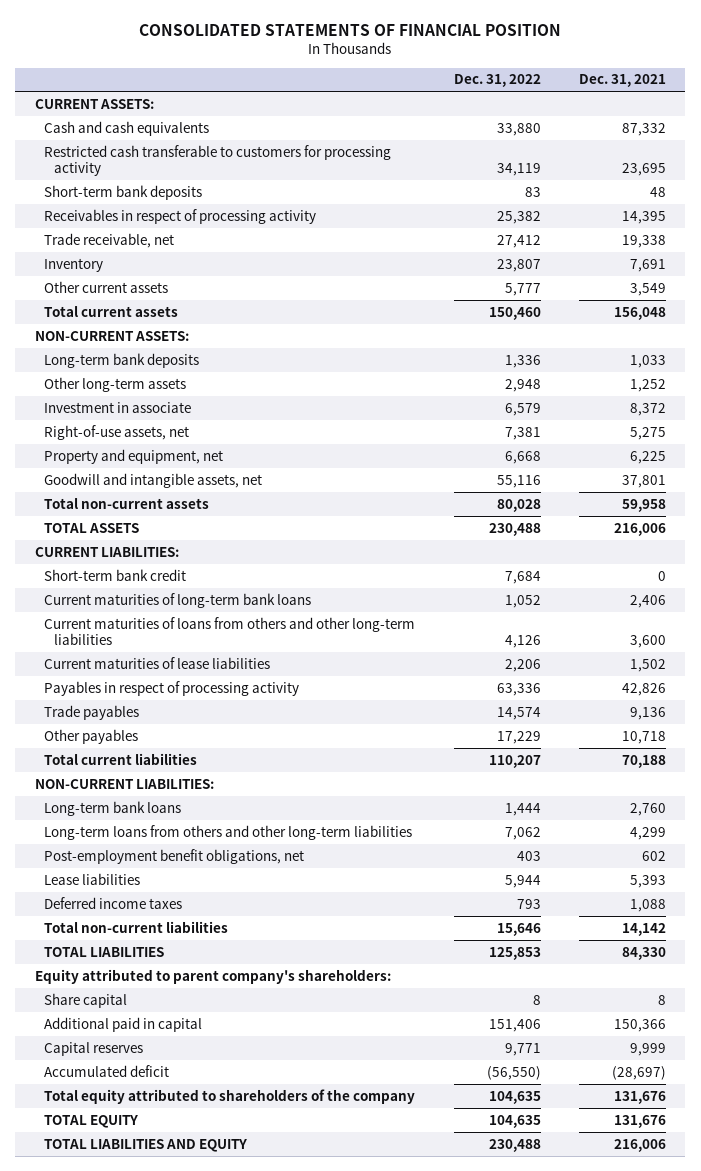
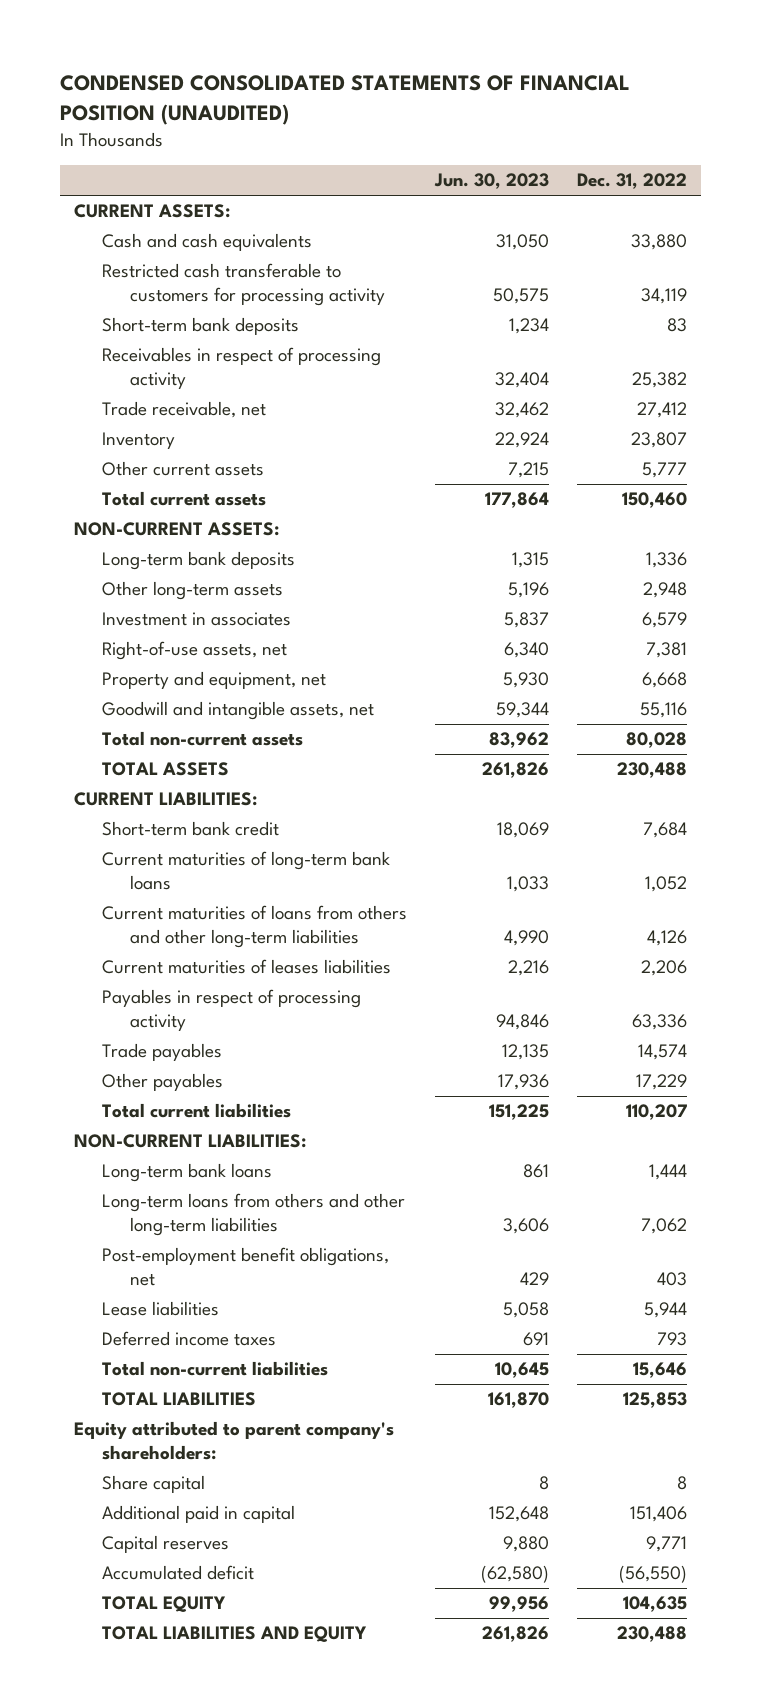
[139,24,562,37] CONSOLIDATED STATEMENTS OF FINANCIAL POSITION -> [60,75,631,125] CONDENSED CONSOLIDATED STATEMENTS OF FINANCIAL POSITION (UNAUDITED)
[579,74,667,88] Dec. 31, 2021 -> none
none -> [434,173,550,190] Jun. 30, 2023
[44,401,192,413] Investment in associate -> [101,612,291,627] Investment in associates
[44,656,271,669] Current maturities of lease liabilities -> [101,959,391,975] Current maturities of leases liabilities
[44,1088,416,1104] Total equity attributed to shareholders of the company -> none

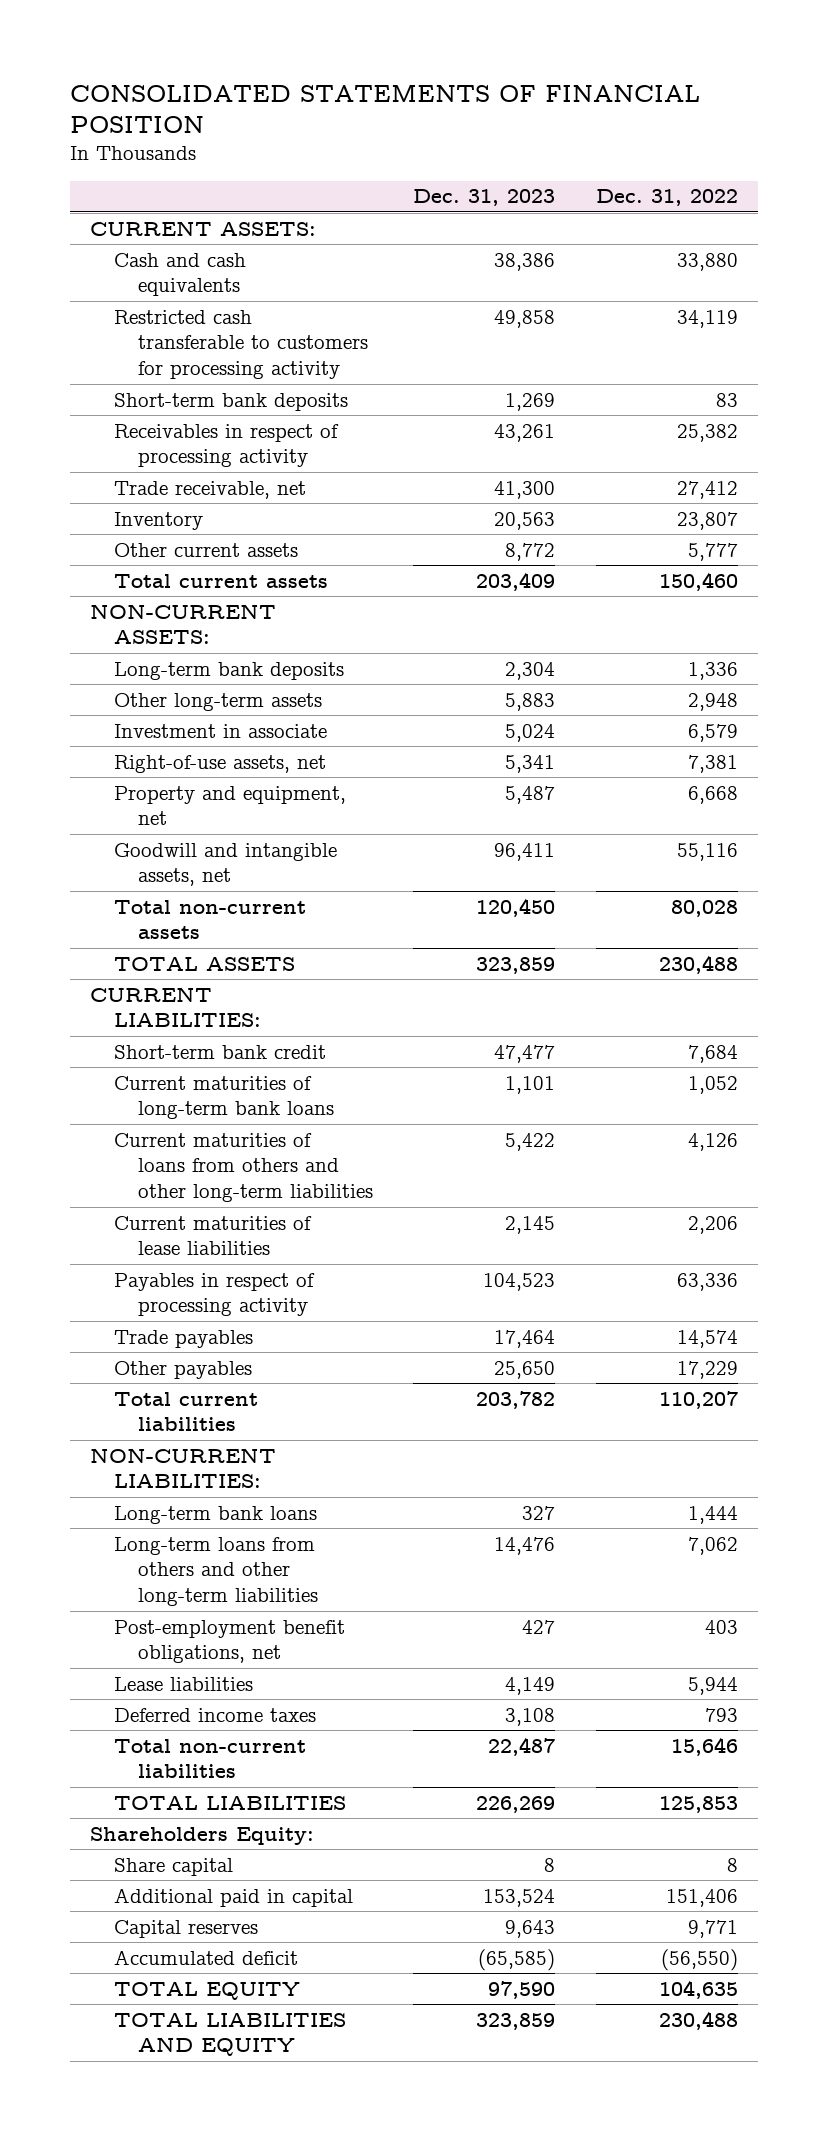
[60,75,631,125] CONDENSED CONSOLIDATED STATEMENTS OF FINANCIAL POSITION (UNAUDITED) -> [70,83,701,134] CONSOLIDATED STATEMENTS OF FINANCIAL POSITION
[434,173,550,190] Jun. 30, 2023 -> none
none -> [413,189,556,207] Dec. 31, 2023
[101,612,291,627] Investment in associates -> [114,723,328,738] Investment in associate
[101,959,391,975] Current maturities of leases liabilities -> [114,1215,313,1256] Current maturities of lease liabilities
[74,1421,395,1461] Equity attributed to parent company's shareholders: -> [90,1826,315,1845] Shareholders Equity:

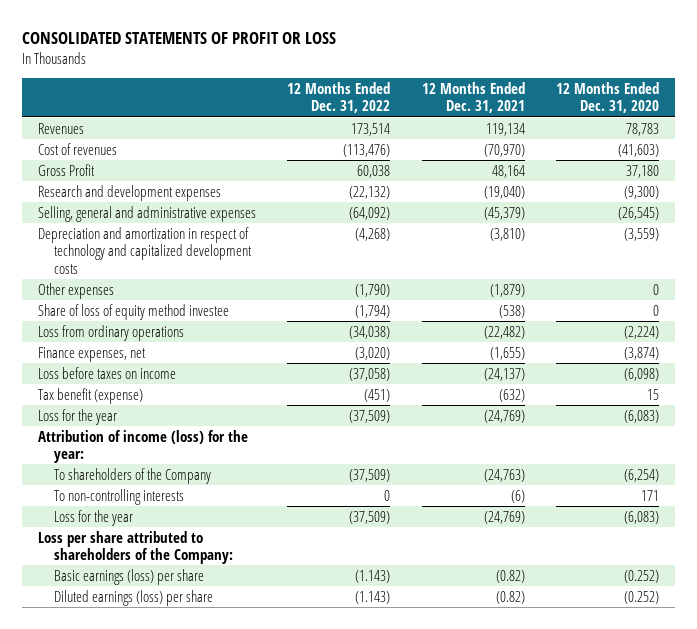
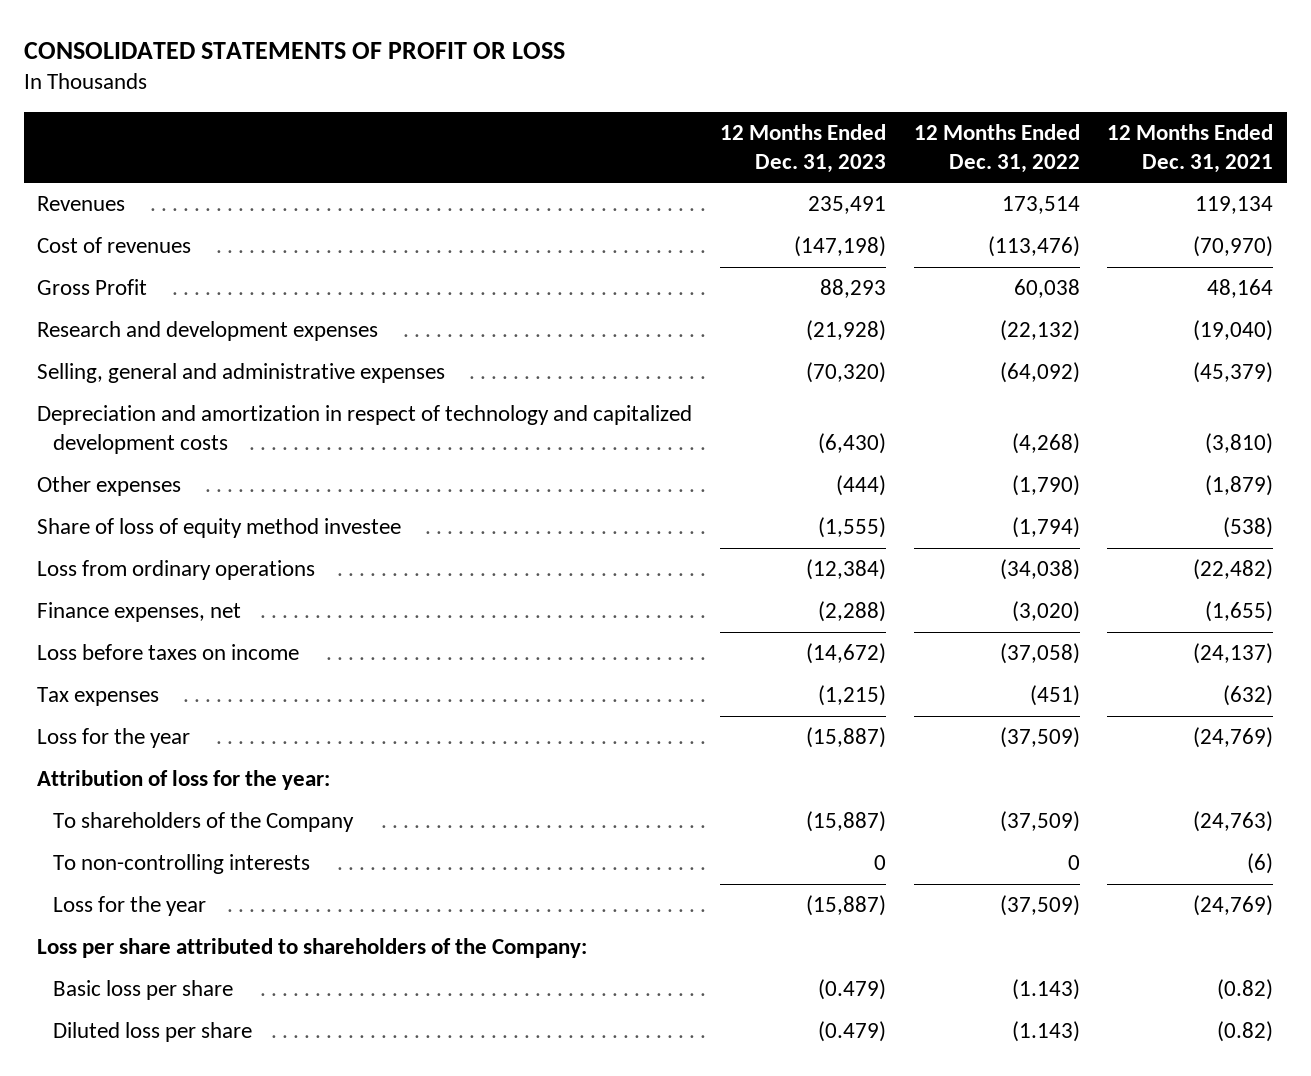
[556,81,660,114] 12 Months Ended Dec. 31, 2020 -> none
none -> [719,123,886,173] 12 Months Ended Dec. 31, 2023
[37,387,143,404] Tax benefit (expense) -> [37,687,160,707] Tax expenses
[37,429,248,464] Attribution of income (loss) for the year: -> [37,770,331,791] Attribution of loss for the year:
[53,568,204,585] Basic earnings (loss) per share -> [53,980,234,1001] Basic loss per share
[53,589,213,606] Diluted earnings (loss) per share -> [53,1022,253,1043] Diluted loss per share

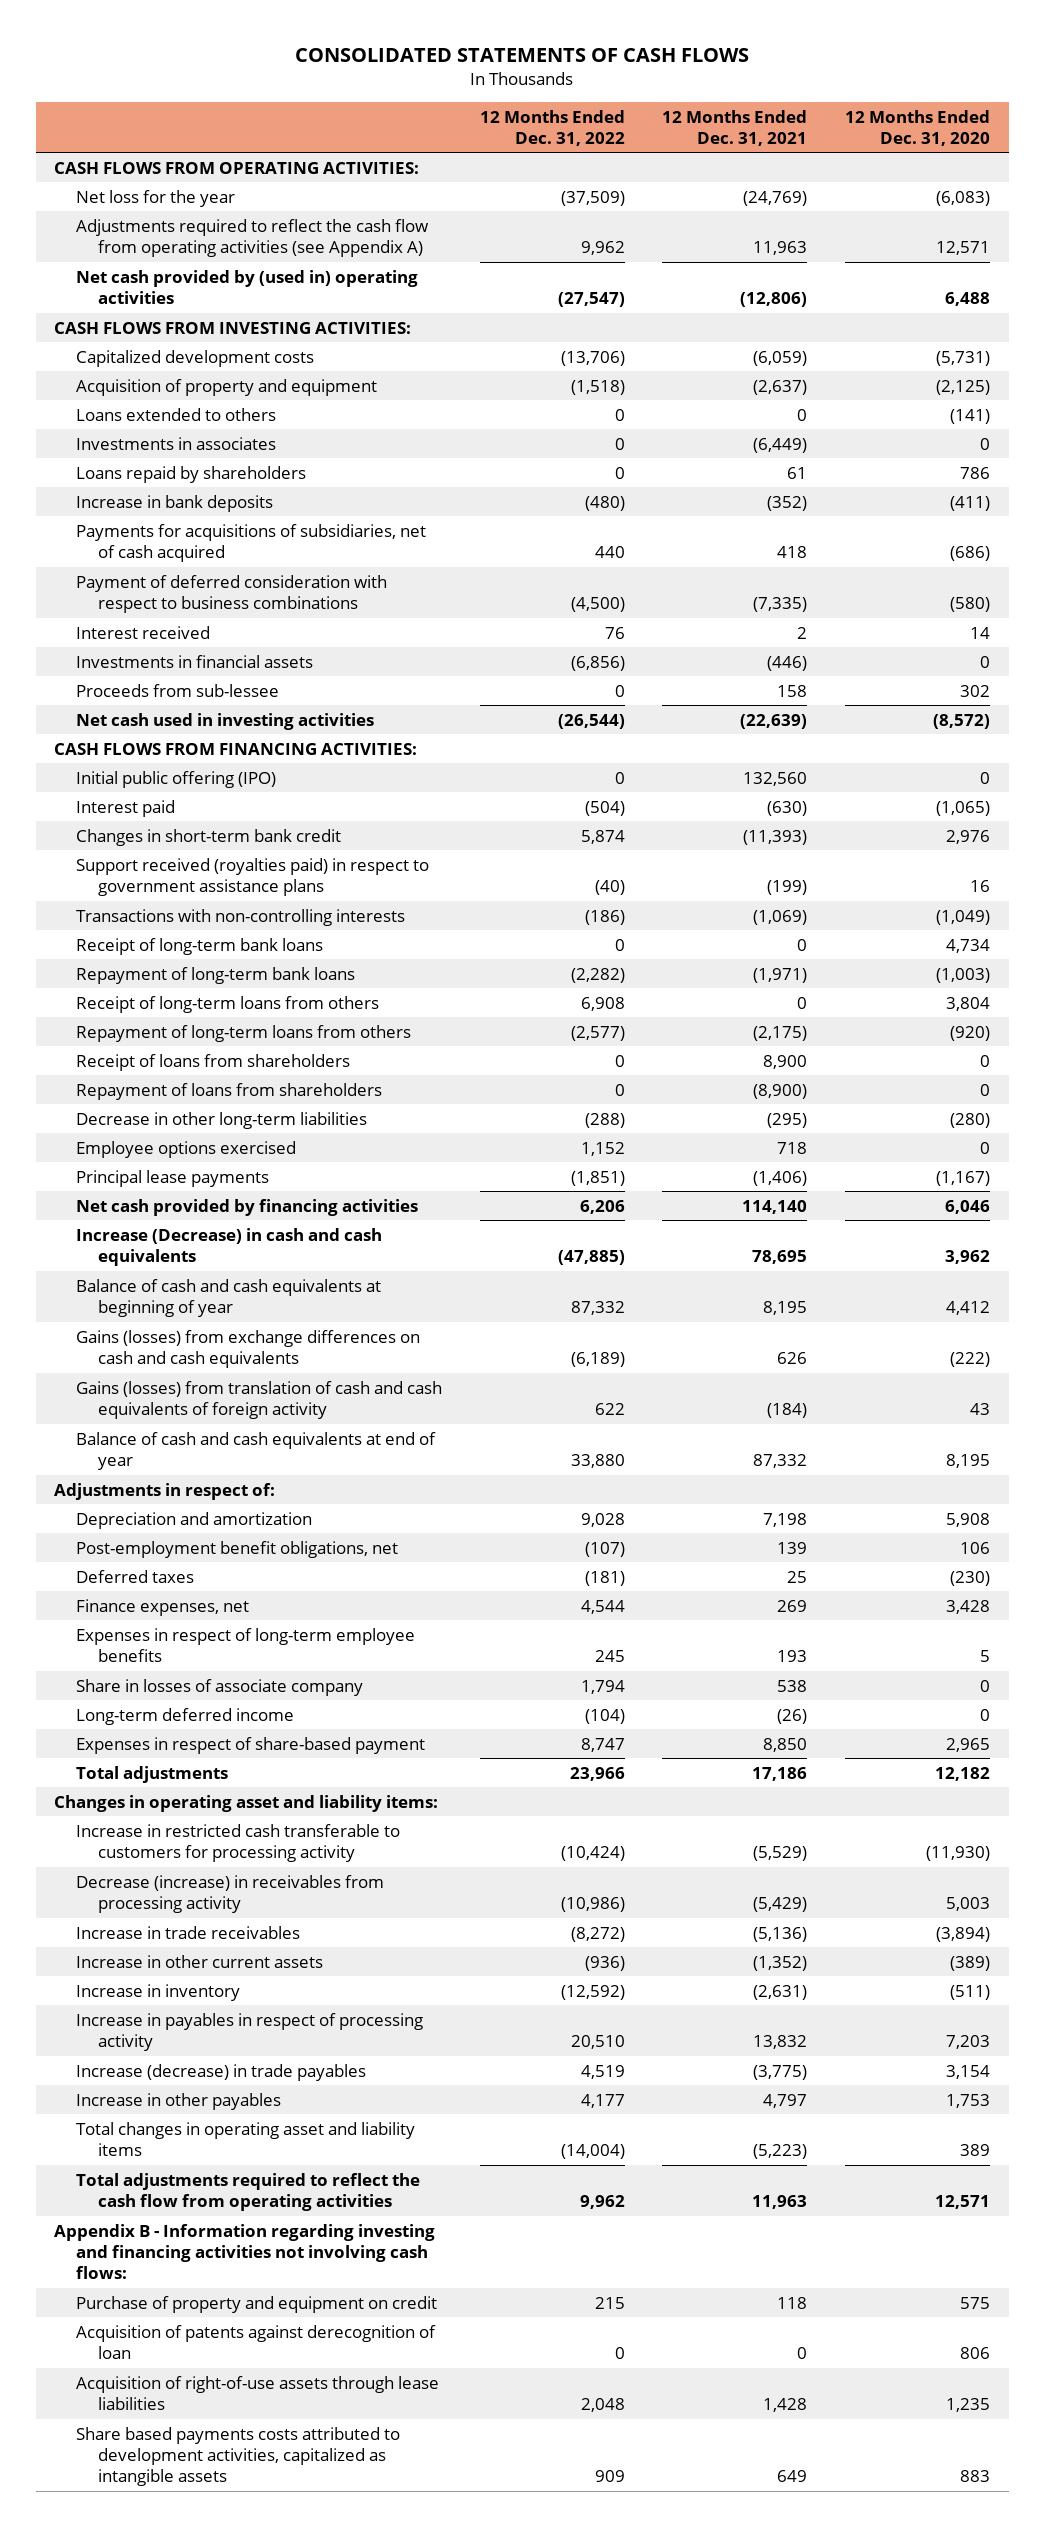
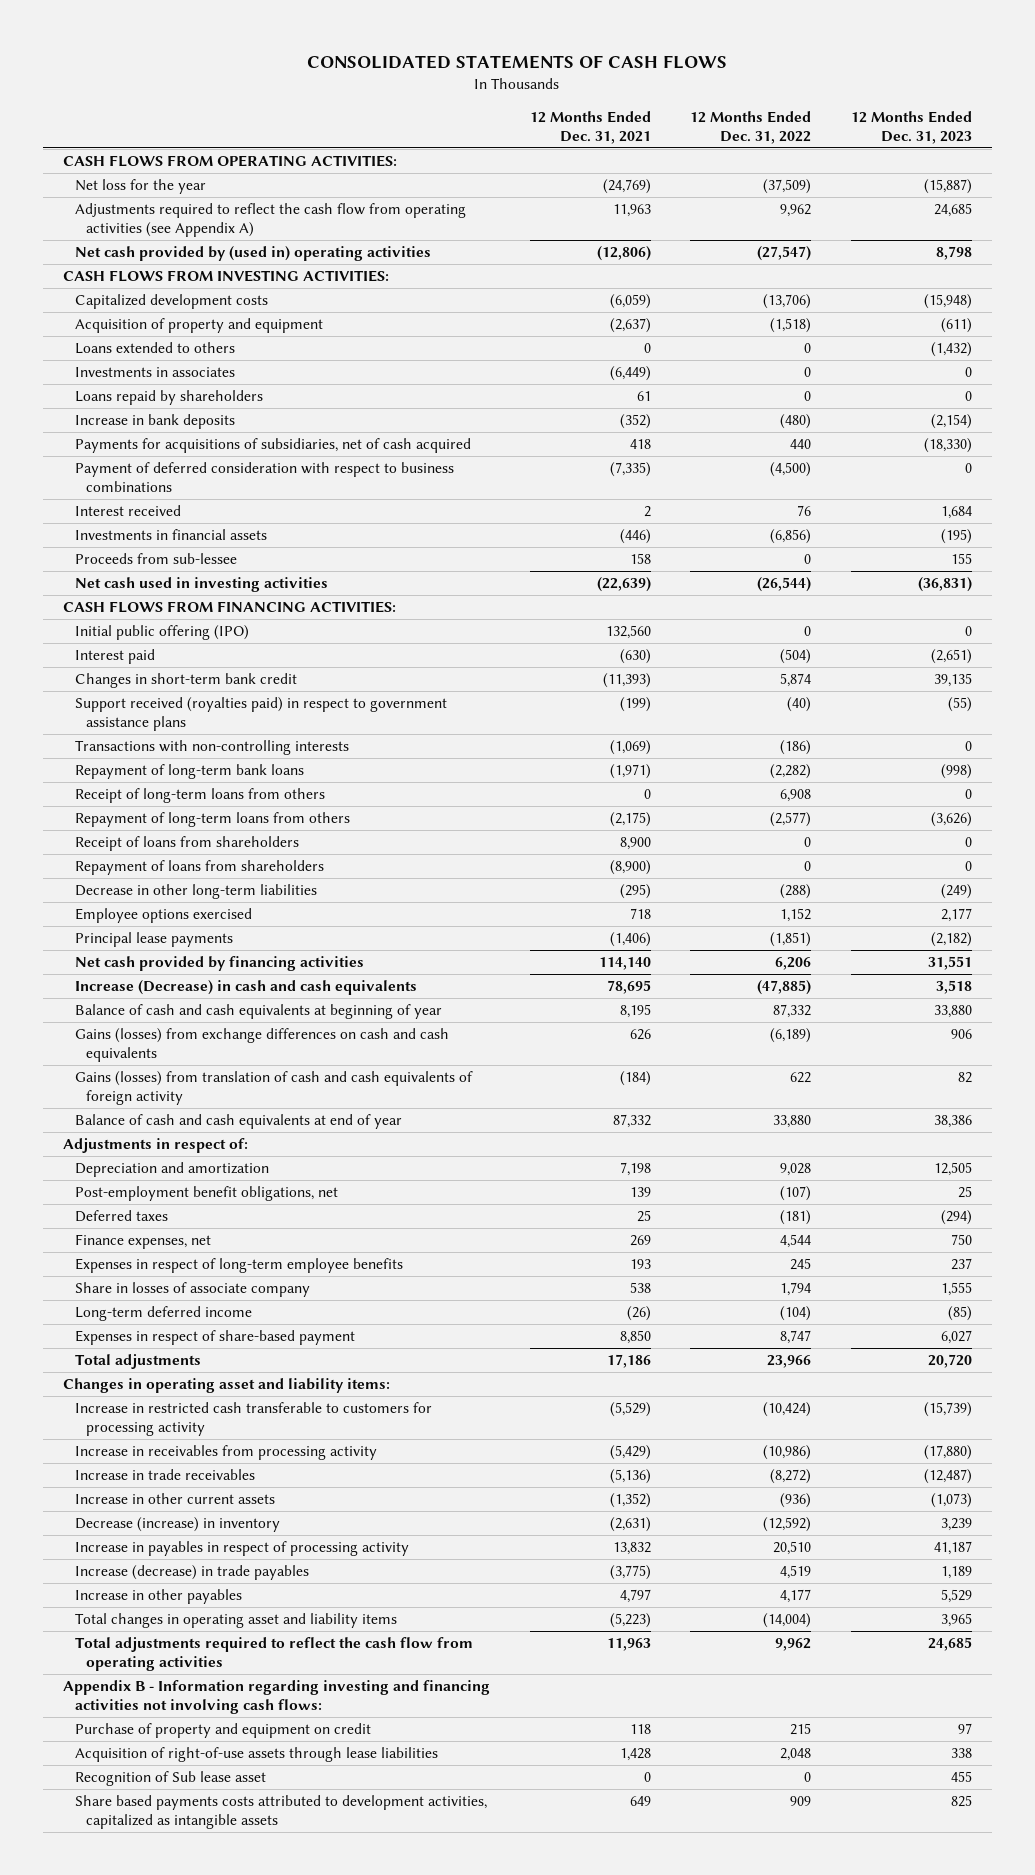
[845,109,991,146] 12 Months Ended Dec. 31, 2020 -> none
none -> [850,110,972,144] 12 Months Ended Dec. 31, 2023
[76,937,324,955] Receipt of long-term bank loans -> none
[76,1874,385,1913] Decrease (increase) in receivables from processing activity -> [74,1445,377,1461] Increase in receivables from processing activity
[76,1983,241,2001] Increase in inventory -> [74,1517,280,1533] Decrease (increase) in inventory
[76,2324,437,2359] Acquisition of patents against derecognition of loan -> none
none -> [74,1771,266,1787] Recognition of Sub lease asset

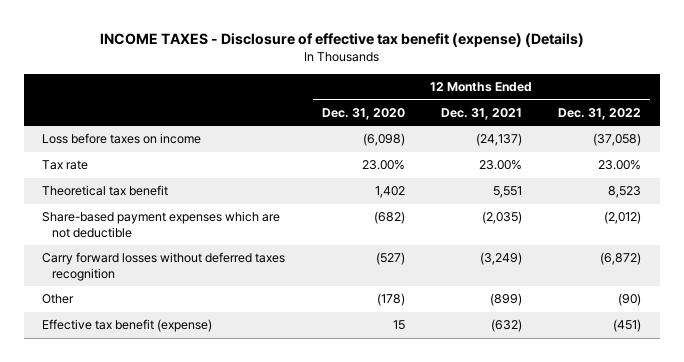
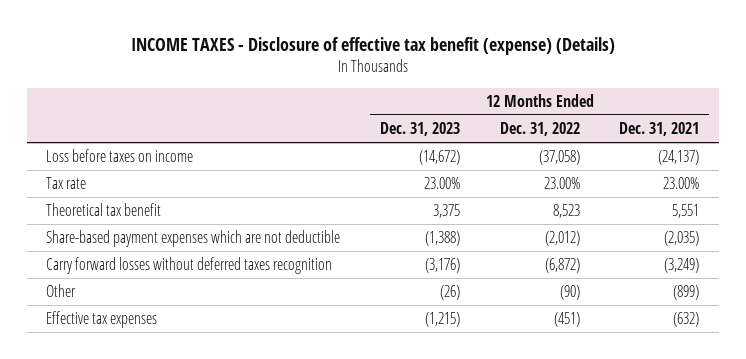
[321,107,405,120] Dec. 31, 2020 -> none
none -> [380,122,461,137] Dec. 31, 2023
[42,319,213,333] Effective tax benefit (expense) -> [46,311,158,329] Effective tax expenses

